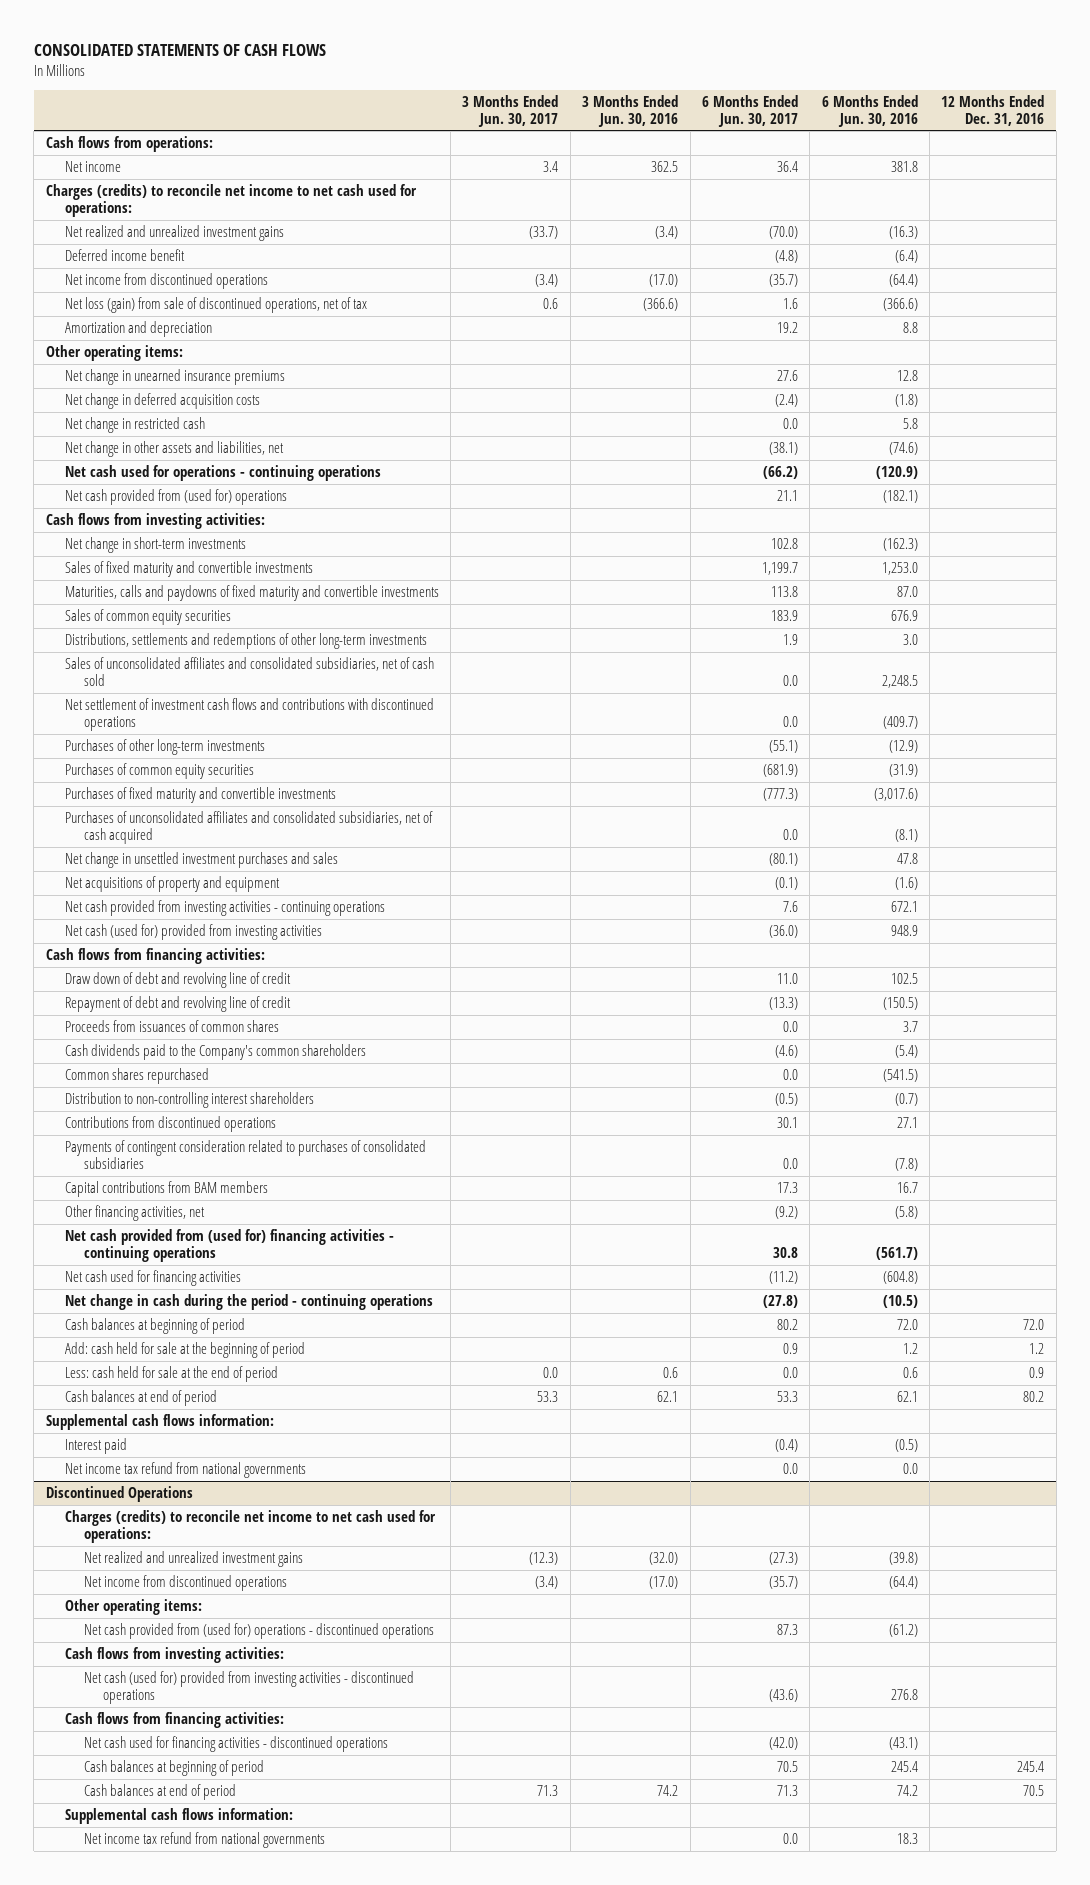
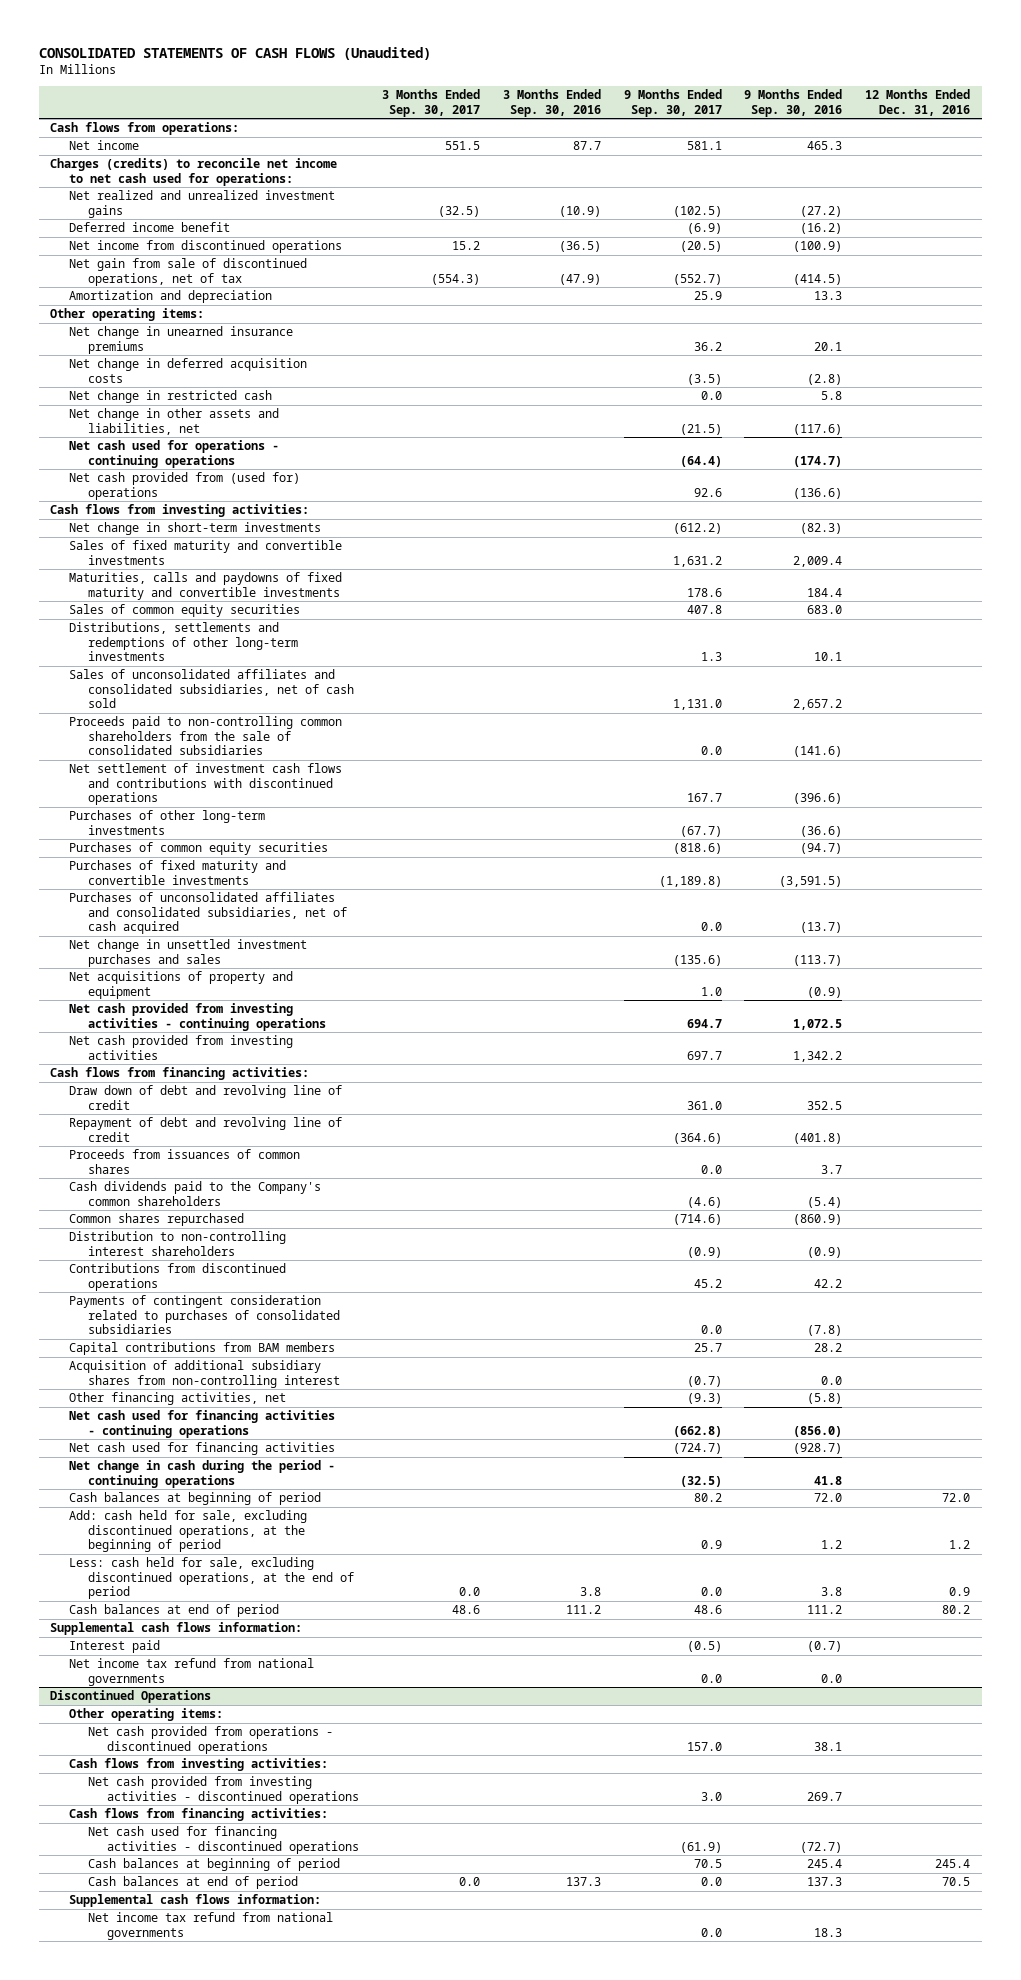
[33,44,326,57] CONSOLIDATED STATEMENTS OF CASH FLOWS -> [38,46,431,60] CONSOLIDATED STATEMENTS OF CASH FLOWS (Unaudited)
[462,94,559,127] 3 Months Ended Jun. 30, 2017 -> none
[582,94,679,127] 3 Months Ended Jun. 30, 2016 -> none
[701,94,798,127] 6 Months Ended Jun. 30, 2017 -> none
[821,94,918,127] 6 Months Ended Jun. 30, 2016 -> none
none -> [381,89,480,117] 3 Months Ended Sep. 30, 2017
none -> [502,89,601,117] 3 Months Ended Sep. 30, 2016
none -> [623,89,722,117] 9 Months Ended Sep. 30, 2017
none -> [744,89,843,117] 9 Months Ended Sep. 30, 2016
[64,296,367,313] Net loss (gain) from sale of discontinued operations, net of tax -> [69,258,308,286] Net gain from sale of discontinued operations, net of tax
none -> [69,716,343,755] Proceeds paid to non-controlling common shareholders from the sale of consolidated subsidiaries
[64,923,322,940] Net cash (used for) provided from investing activities -> [69,1035,294,1060] Net cash provided from investing activities
none -> [69,1360,341,1388] Acquisition of additional subsidiary shares from non-controlling interest
[64,1228,394,1262] Net cash provided from (used for) financing activities - continuing operations -> [69,1410,336,1438] Net cash used for financing activities - continuing operations
[64,1341,305,1358] Add: cash held for sale at the beginning of period -> [69,1510,308,1552] Add: cash held for sale, excluding discontinued operations, at the beginning of period
[64,1365,278,1382] Less: cash held for sale at the end of period -> [69,1557,355,1599] Less: cash held for sale, excluding discontinued operations, at the end of period
[64,1509,436,1543] Charges (credits) to reconcile net income to net cash used for operations: -> none
[83,1550,303,1567] Net realized and unrealized investment gains -> none
[83,1574,287,1591] Net income from discontinued operations -> none
[83,1622,434,1639] Net cash provided from (used for) operations - discontinued operations -> [88,1726,334,1754] Net cash provided from operations - discontinued operations
[83,1670,414,1704] Net cash (used for) provided from investing activities - discontinued operations -> [88,1776,359,1804] Net cash provided from investing activities - discontinued operations

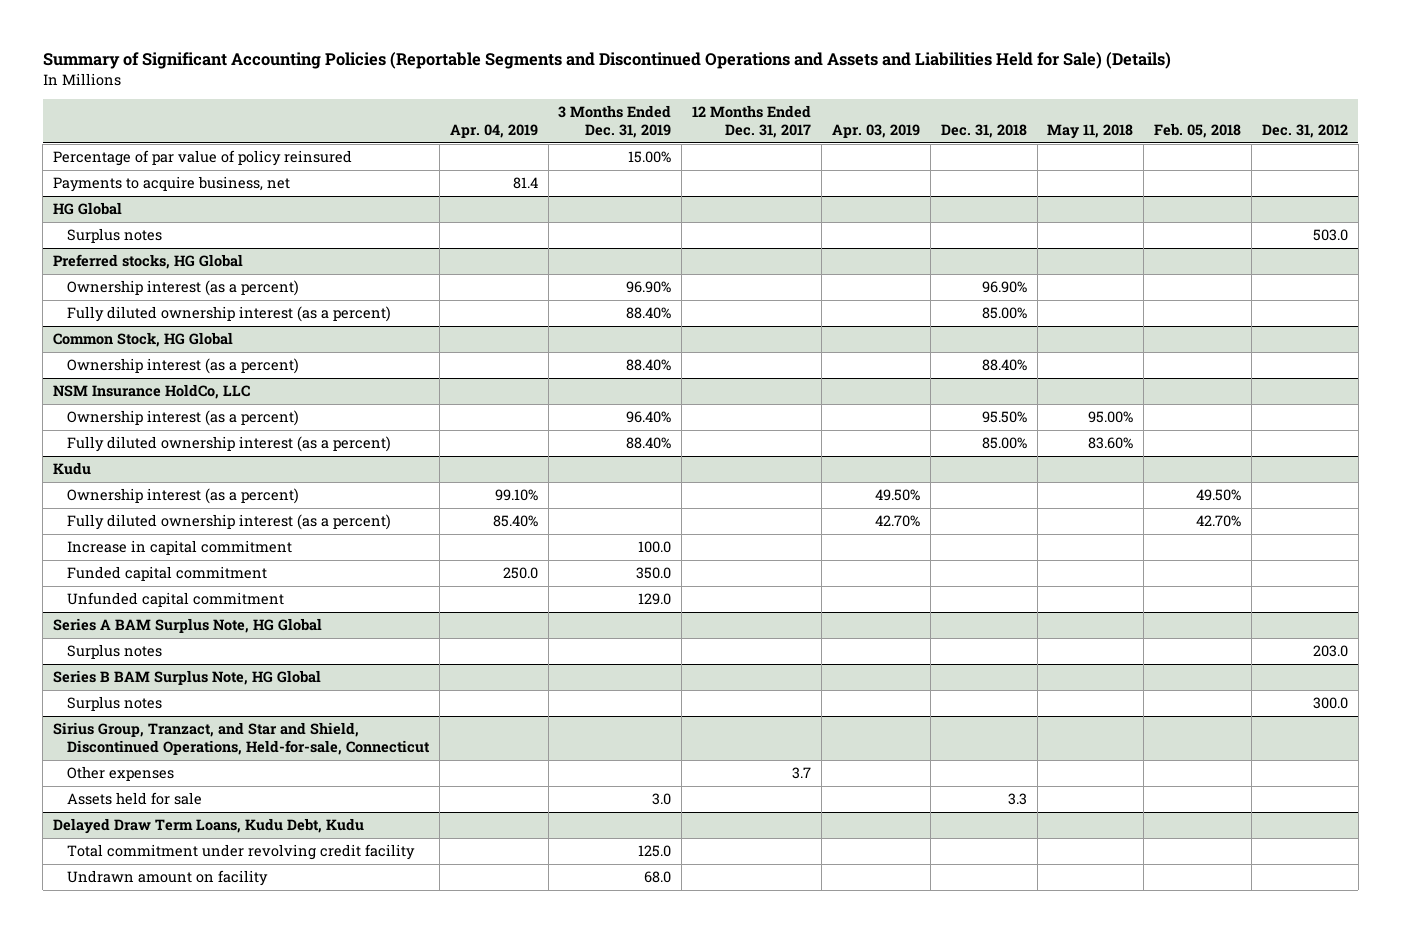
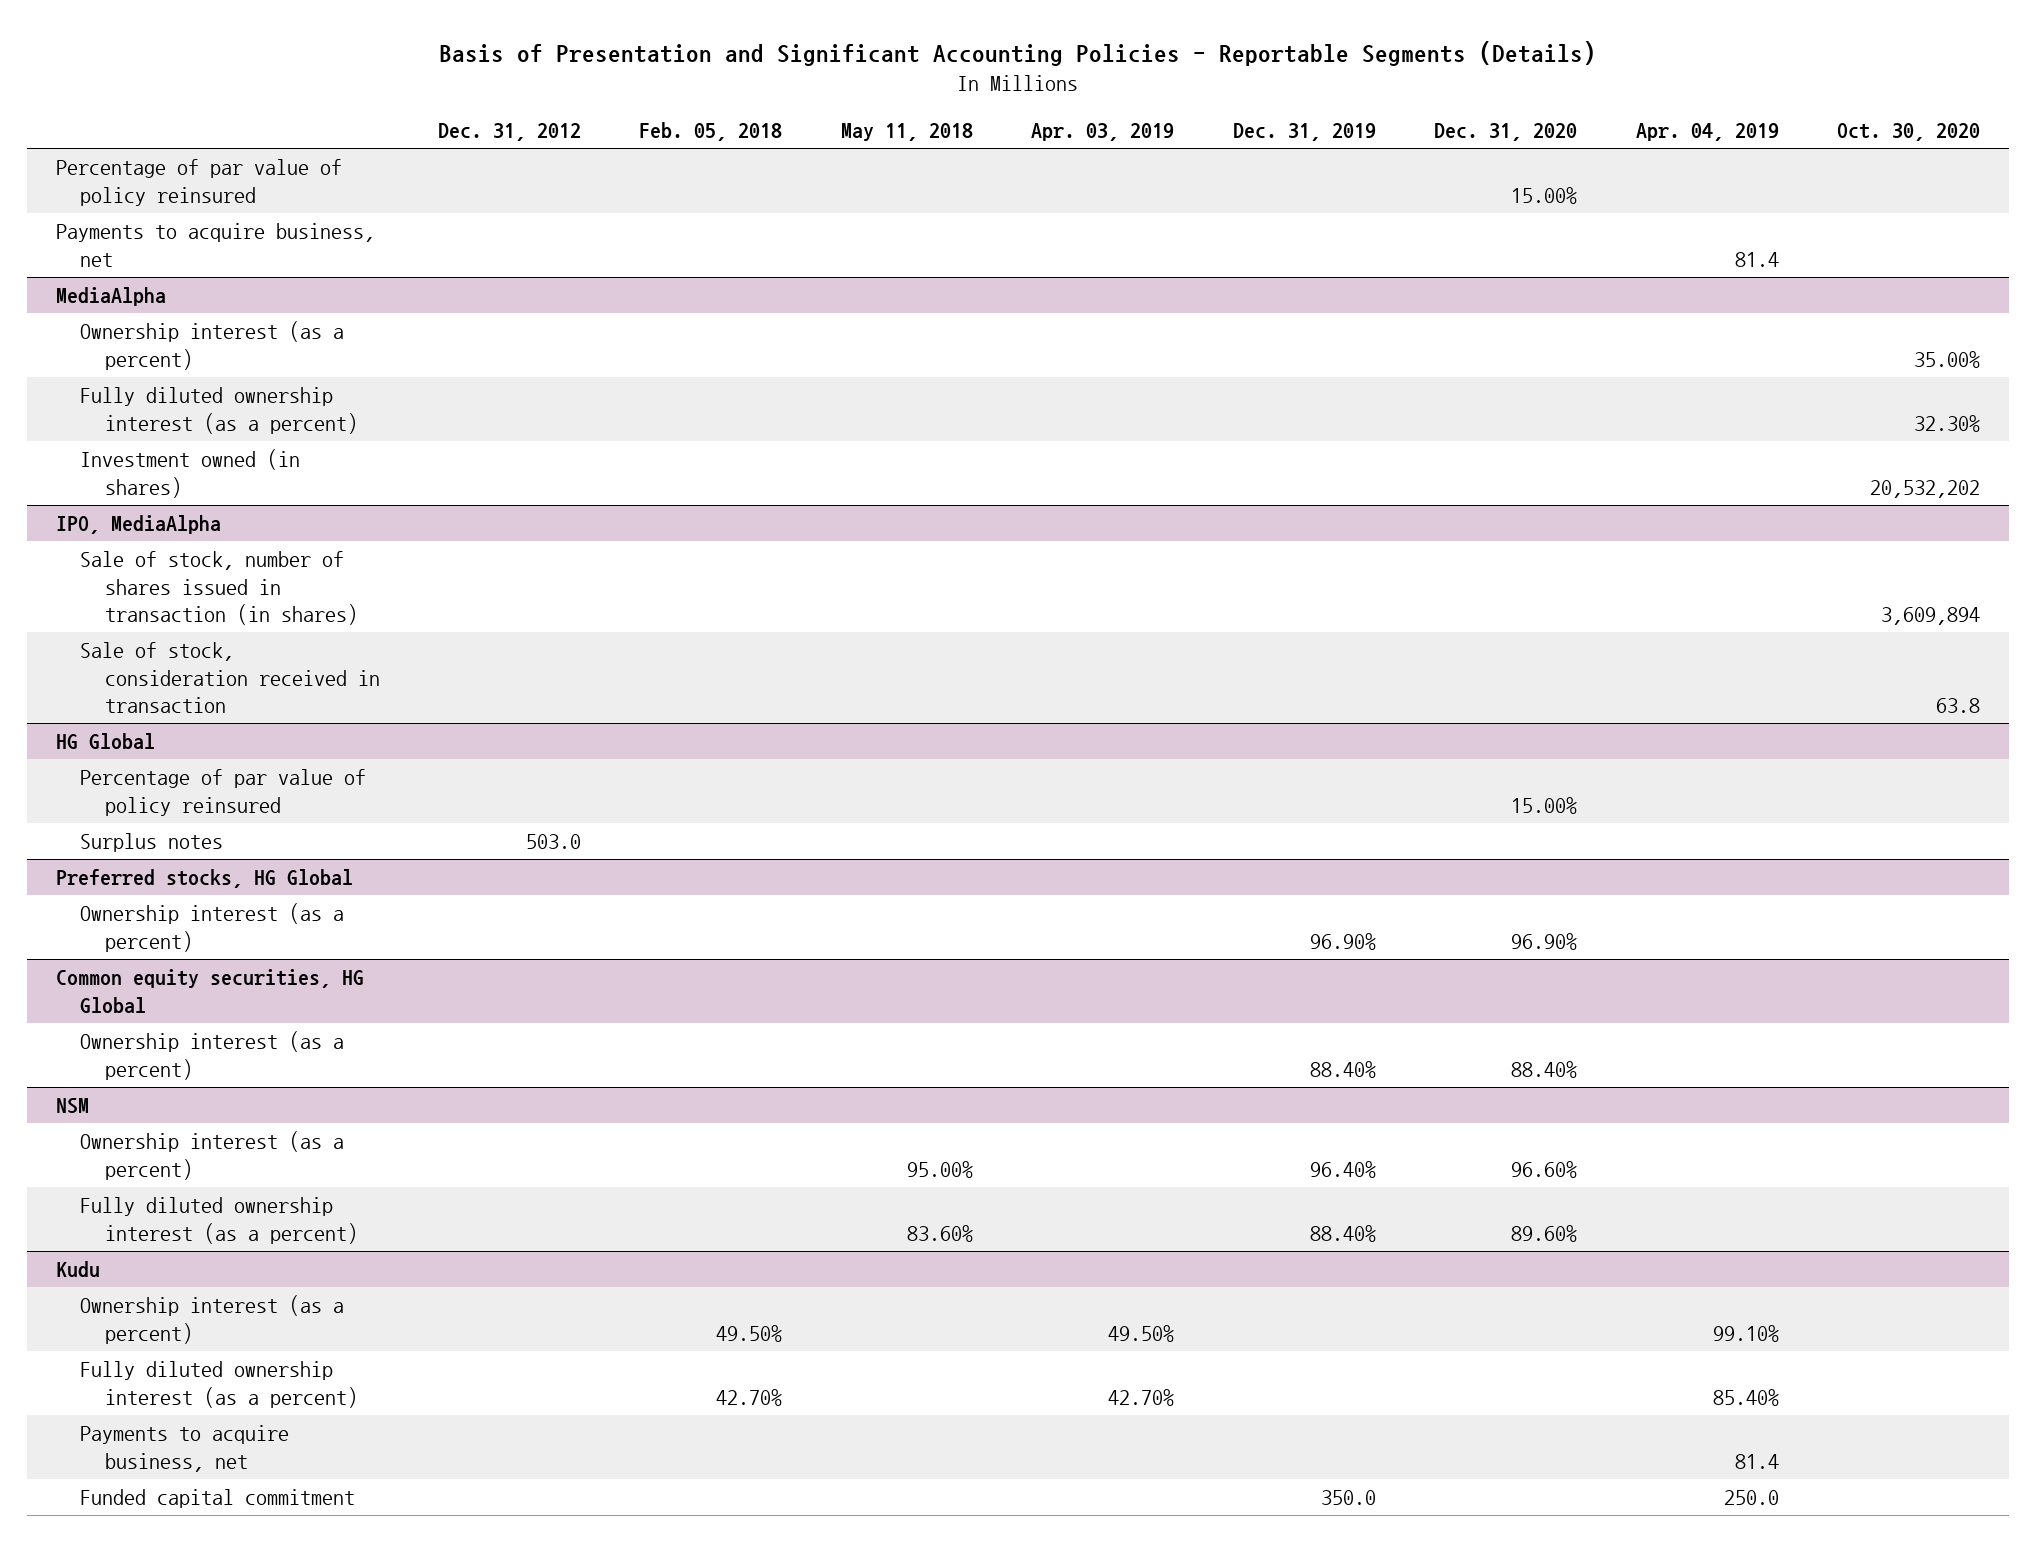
[42,52,1171,70] Summary of Significant Accounting Policies (Reportable Segments and Discontinued Operations and Assets and Liabilities Held for Sale) (Details) -> [438,40,1596,66] Basis of Presentation and Significant Accounting Policies - Reportable Segments (Details)
[558,105,672,138] 3 Months Ended Dec. 31, 2019 -> none
[692,105,812,138] 12 Months Ended Dec. 31, 2017 -> none
[940,123,1027,138] Dec. 31, 2018 -> none
none -> [1232,123,1376,142] Dec. 31, 2019
none -> [1434,123,1578,142] Dec. 31, 2020
none -> [1836,123,1980,142] Oct. 30, 2020
none -> [55,286,166,306] MediaAlpha
none -> [80,320,345,370] Ownership interest (as a percent)
none -> [80,386,358,434] Fully diluted ownership interest (as a percent)
none -> [80,448,301,498] Investment owned (in shares)
none -> [55,514,221,534] IPO, MediaAlpha
none -> [80,550,358,626] Sale of stock, number of shares issued in transaction (in shares)
none -> [80,641,380,714] Sale of stock, consideration received in transaction
none -> [80,768,367,816] Percentage of par value of policy reinsured
[66,306,391,323] Fully diluted ownership interest (as a percent) -> none
[53,332,234,348] Common Stock, HG Global -> [55,968,364,1013] Common equity securities, HG Global
[53,384,251,400] NSM Insurance HoldCo, LLC -> [55,1097,89,1114] NSM
[66,540,292,556] Increase in capital commitment -> none
none -> [80,1424,290,1472] Payments to acquire business, net
[66,592,284,608] Unfunded capital commitment -> none
[53,618,323,634] Series A BAM Surplus Note, HG Global -> none
[66,644,162,660] Surplus notes -> none
[53,670,322,686] Series B BAM Surplus Note, HG Global -> none
[66,696,162,712] Surplus notes -> none
[53,722,430,755] Sirius Group, Tranzact, and Star and Shield, Discontinued Operations, Held-for-sale, Connecticut -> none
[66,766,174,782] Other expenses -> none
[66,792,202,806] Assets held for sale -> none
[53,818,365,835] Delayed Draw Term Loans, Kudu Debt, Kudu -> none
[66,844,415,861] Total commitment under revolving credit facility -> none
[66,870,268,887] Undrawn amount on facility -> none

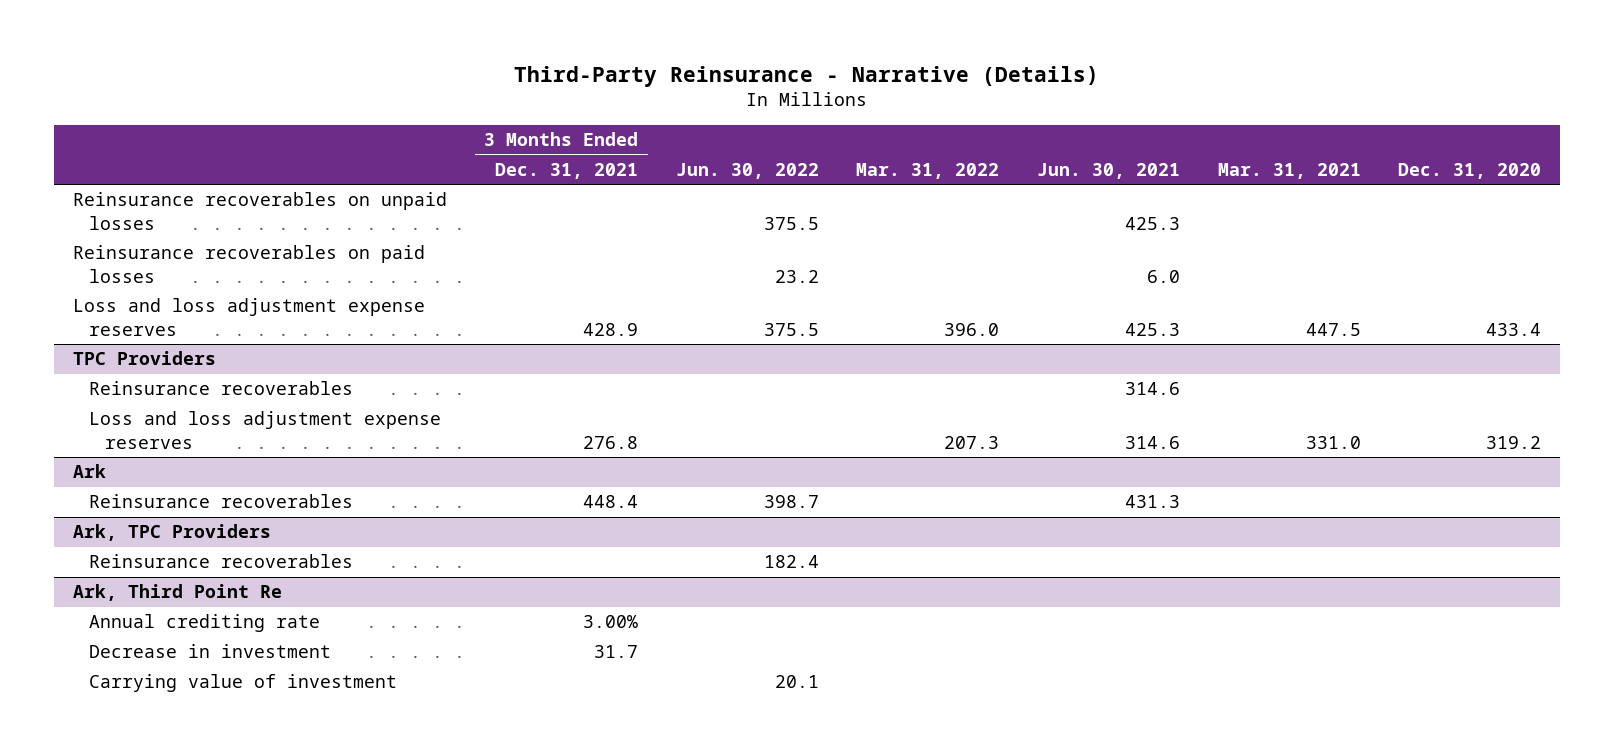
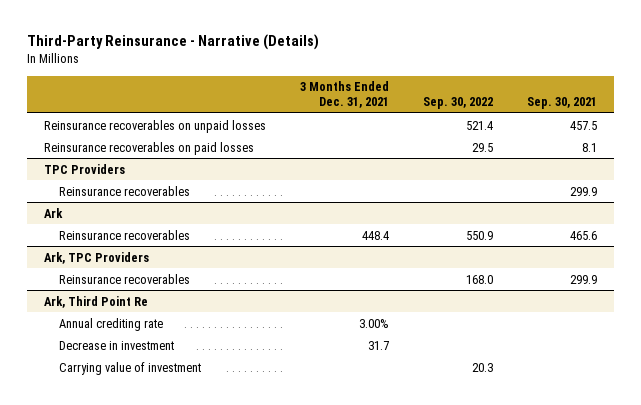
[675,162,819,179] Jun. 30, 2022 -> none
[856,162,1000,179] Mar. 31, 2022 -> none
[1036,162,1180,179] Jun. 30, 2021 -> none
[1217,162,1361,179] Mar. 31, 2021 -> none
[1398,162,1542,179] Dec. 31, 2020 -> none
none -> [423,97,494,110] Sep. 30, 2022
none -> [527,97,598,110] Sep. 30, 2021
[72,298,425,336] Loss and loss adjustment expense reserves -> none
[88,411,441,449] Loss and loss adjustment expense reserves -> none

